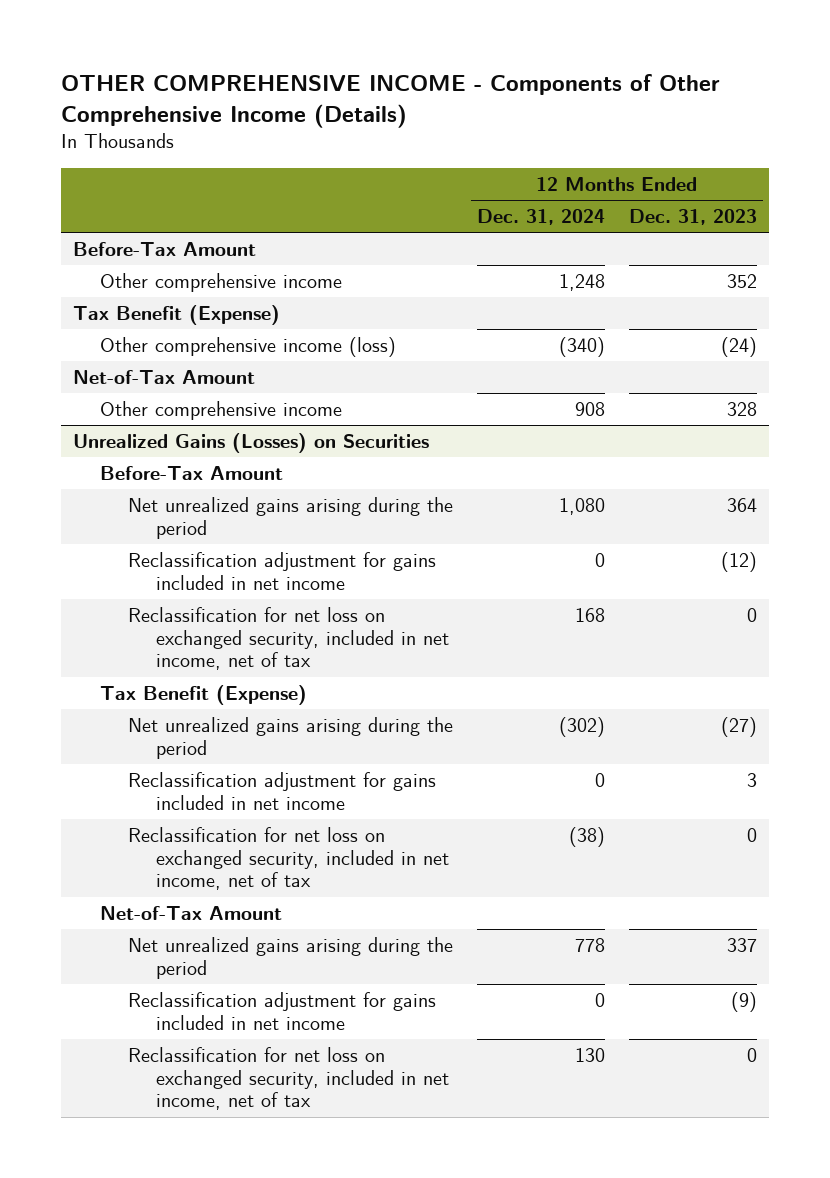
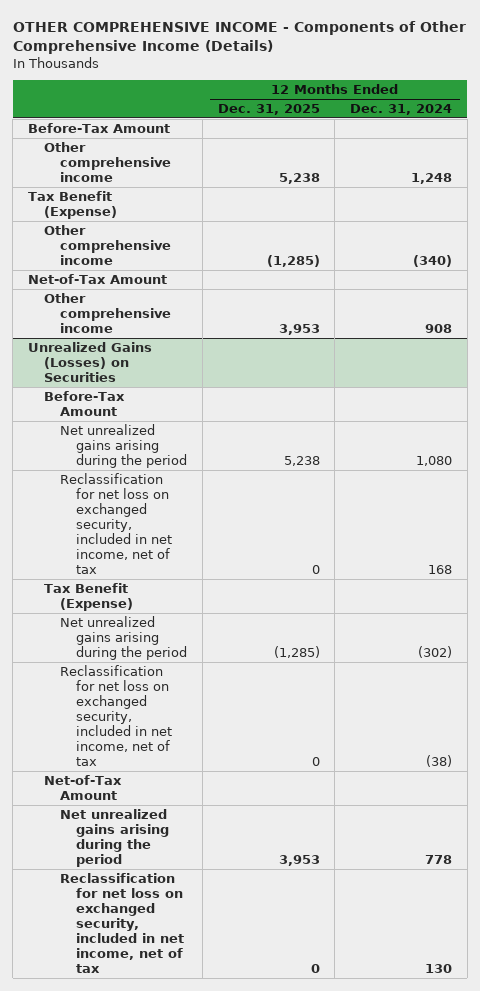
[628,209,757,226] Dec. 31, 2023 -> none
none -> [217,104,320,116] Dec. 31, 2025
[100,337,397,358] Other comprehensive income (loss) -> [44,224,172,265] Other comprehensive income
[128,552,437,590] Reclassification adjustment for gains included in net income -> none
[128,772,437,810] Reclassification adjustment for gains included in net income -> none
[128,992,437,1030] Reclassification adjustment for gains included in net income -> none

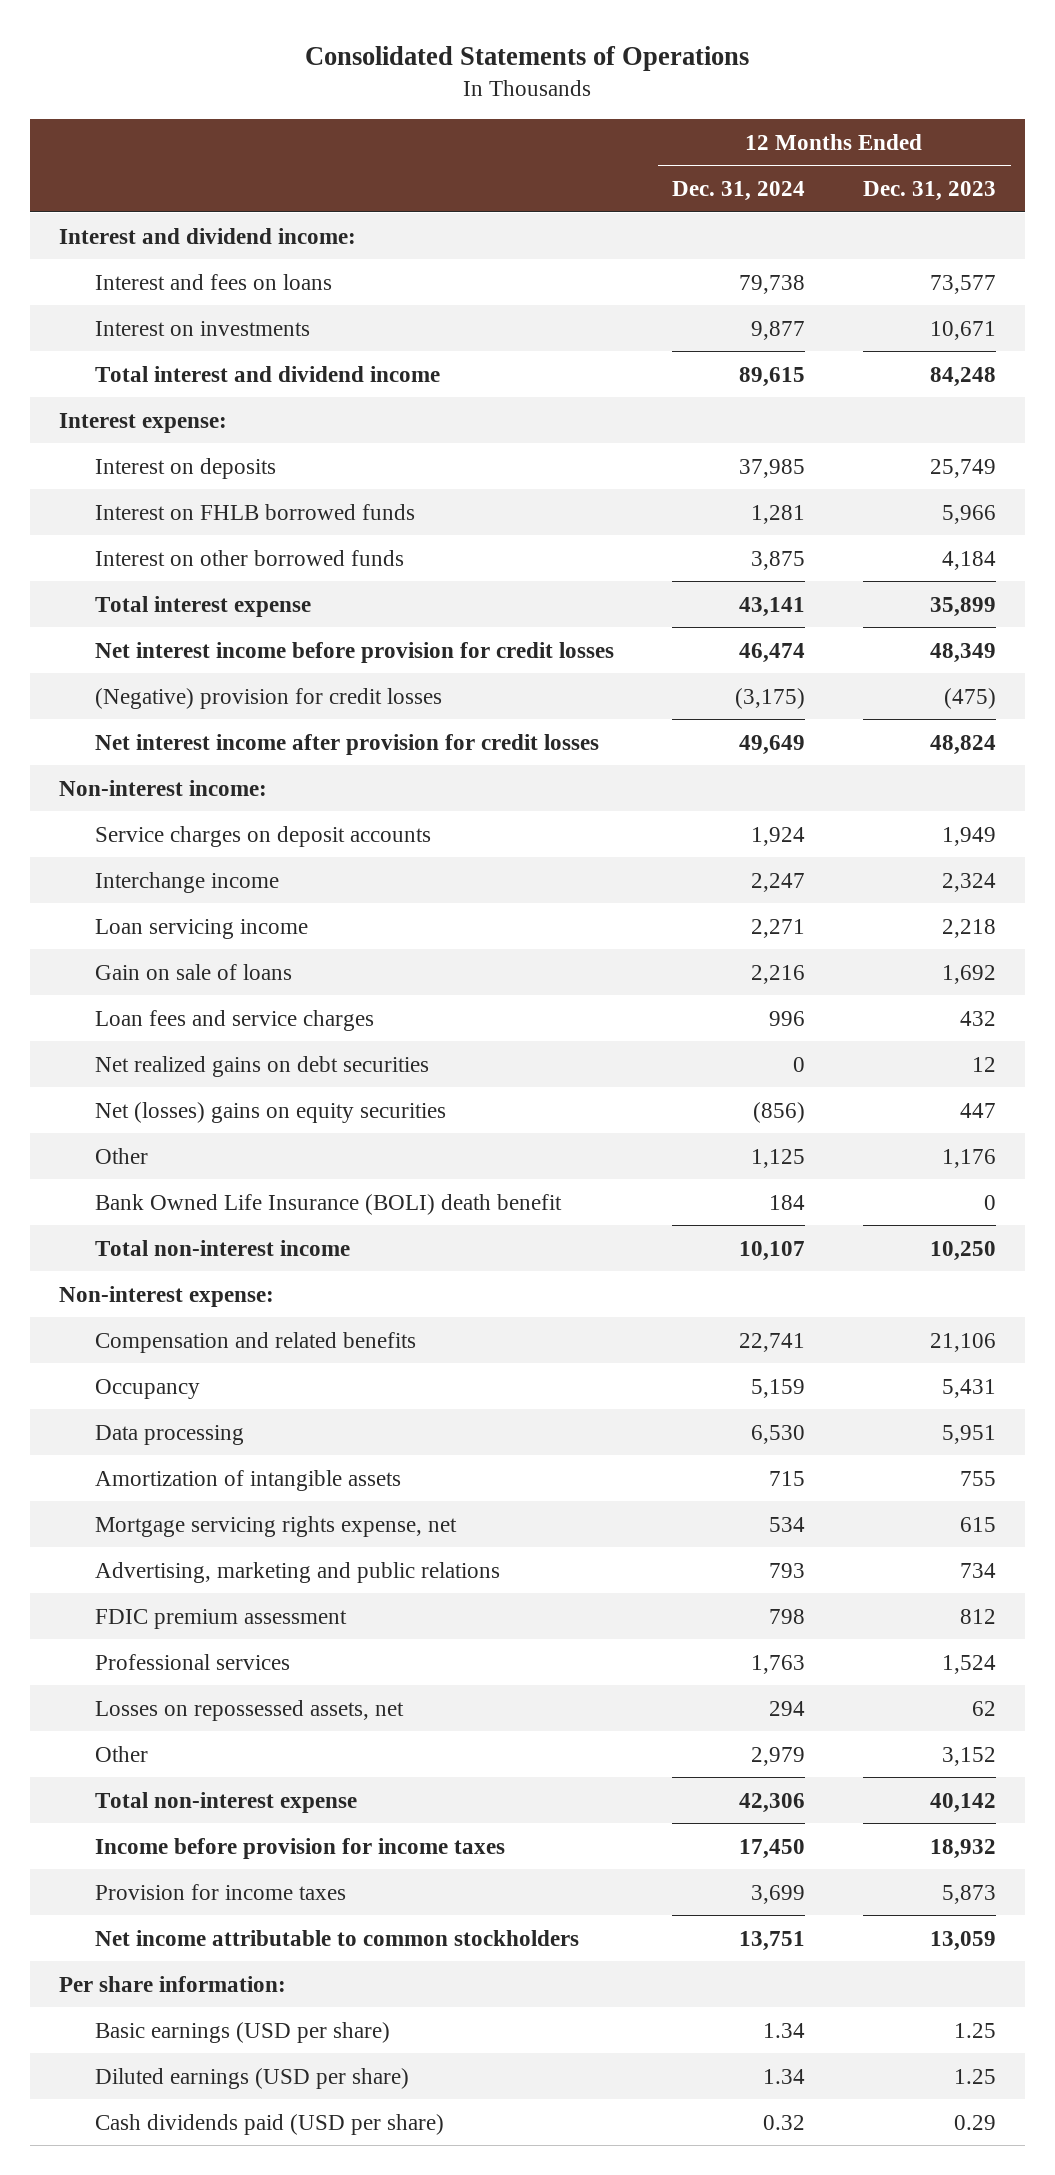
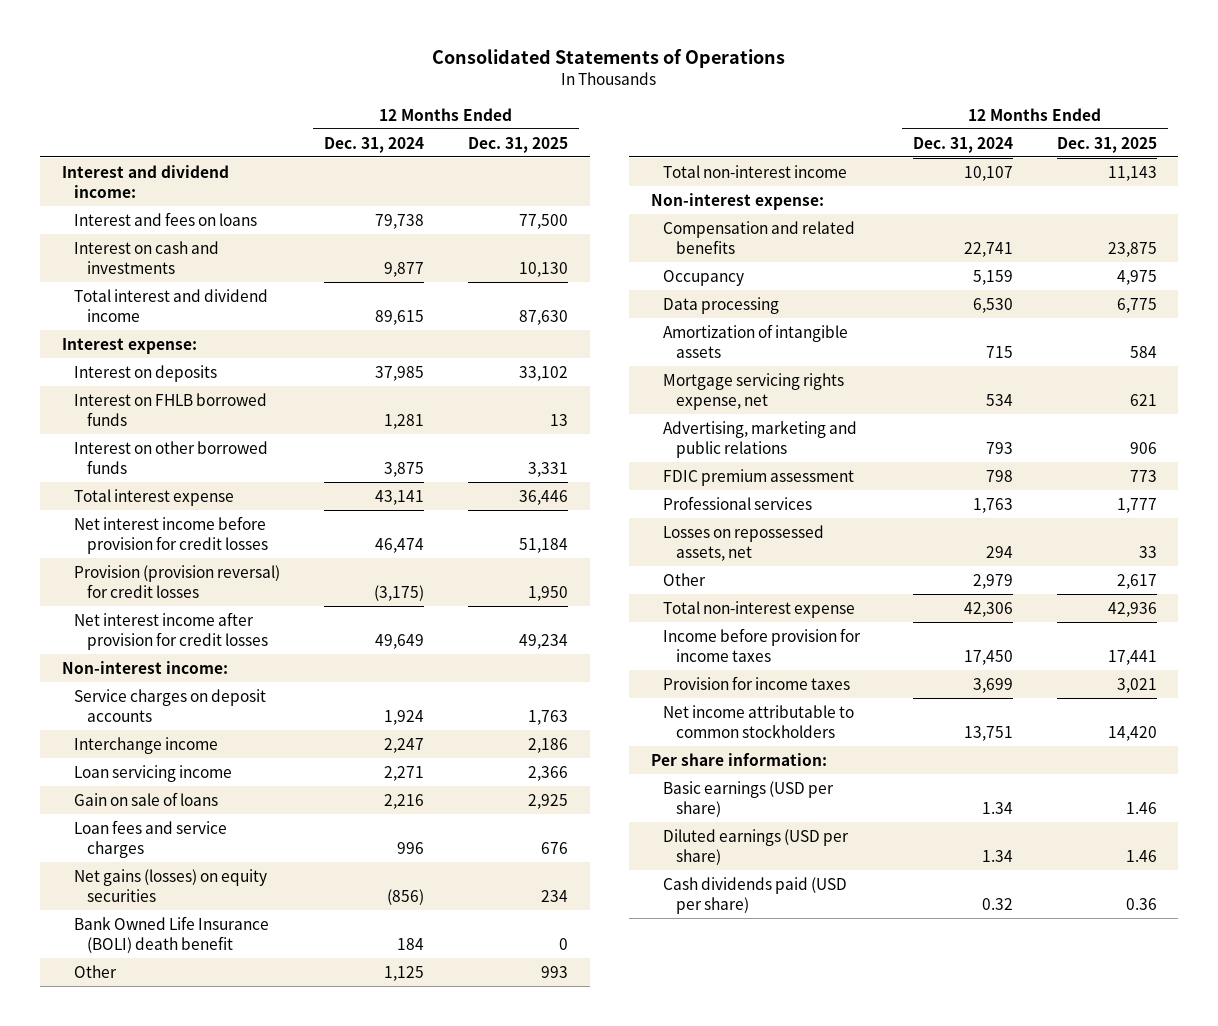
[863,181,997,202] Dec. 31, 2023 -> none
none -> [467,136,568,153] Dec. 31, 2025
[95,320,311,336] Interest on investments -> [74,240,220,274] Interest on cash and investments
[95,687,443,709] (Negative) provision for credit losses -> [74,564,281,598] Provision (provision reversal) for credit losses
[95,1055,430,1077] Net realized gains on debt securities -> none
[95,1101,447,1123] Net (losses) gains on equity securities -> [74,868,268,902] Net gains (losses) on equity securities
[95,1147,149,1164] Other -> [74,964,118,978] Other

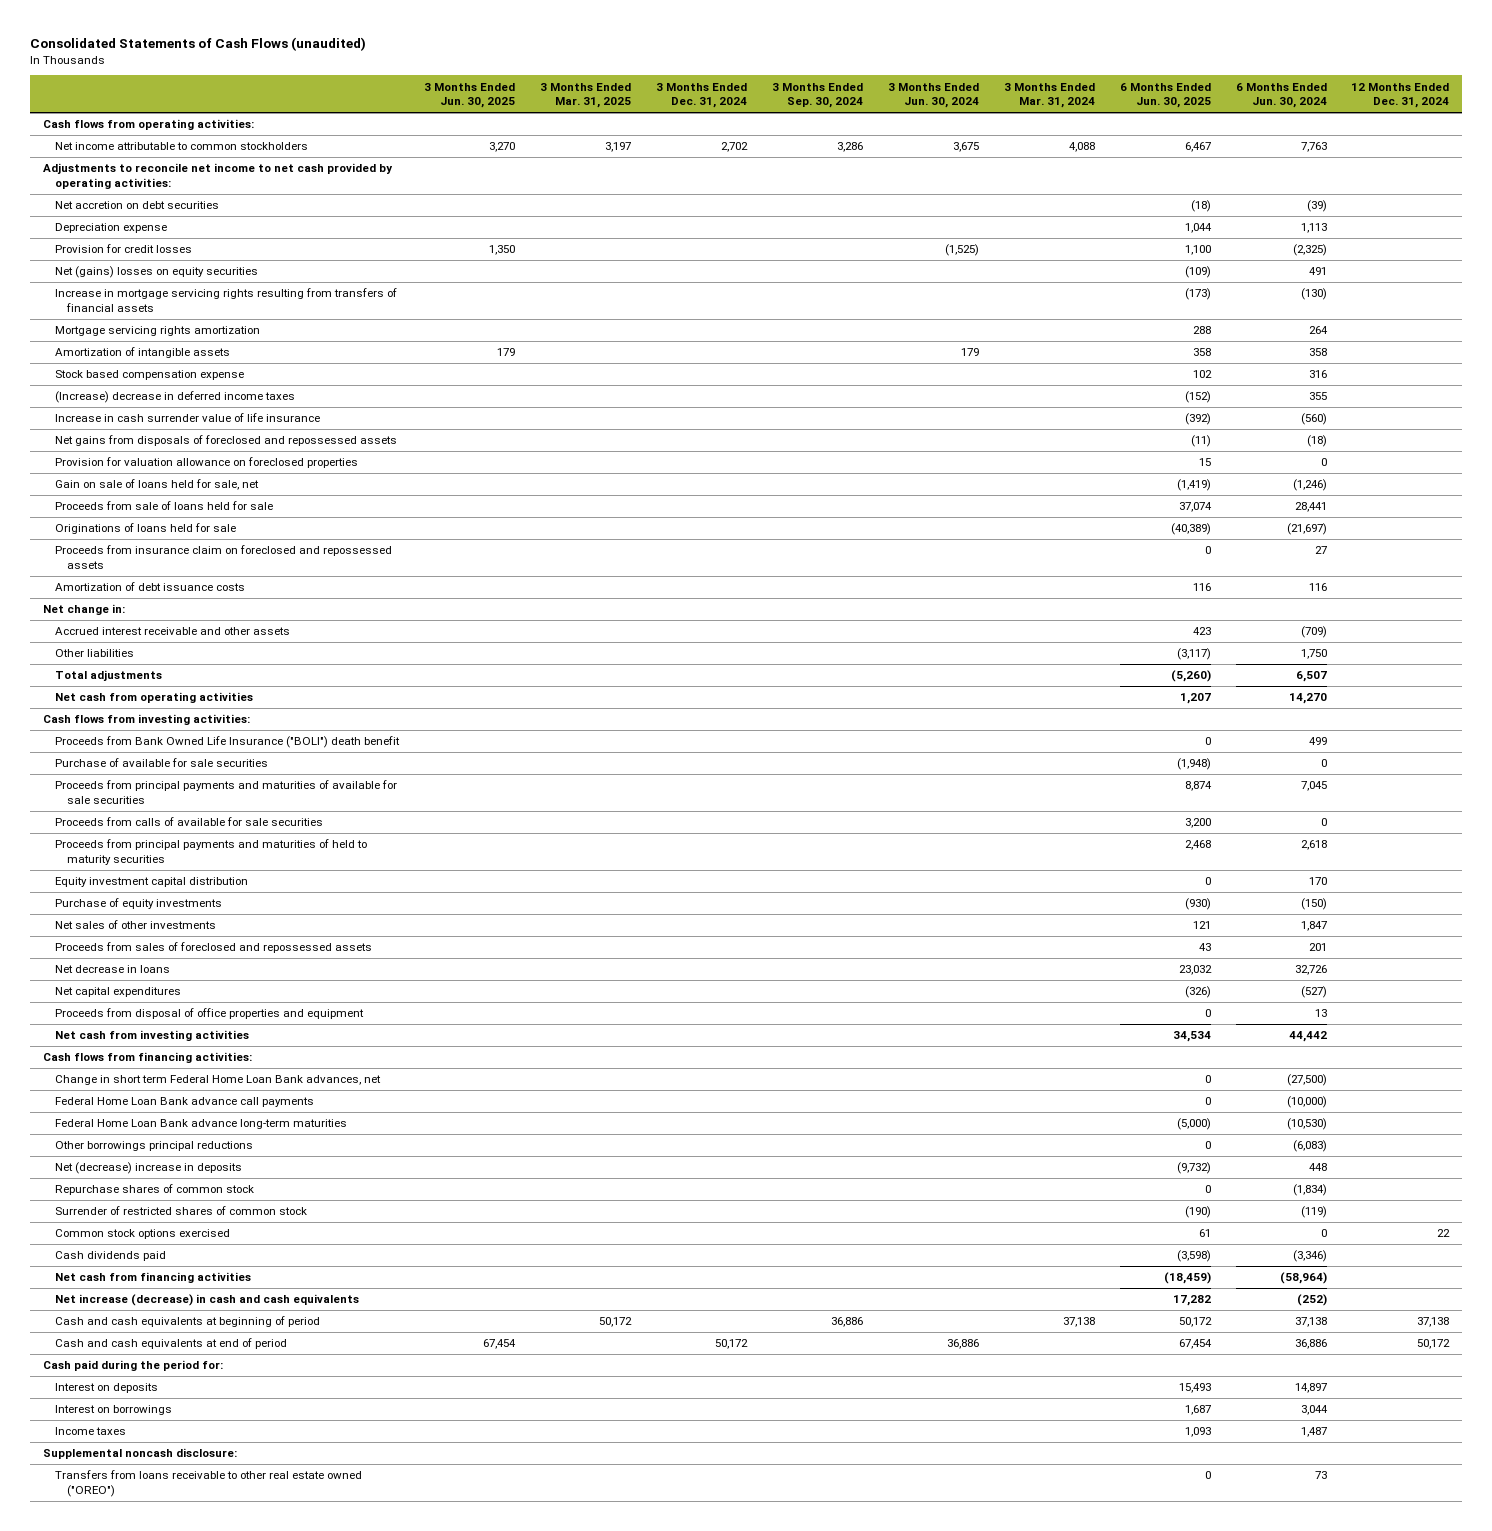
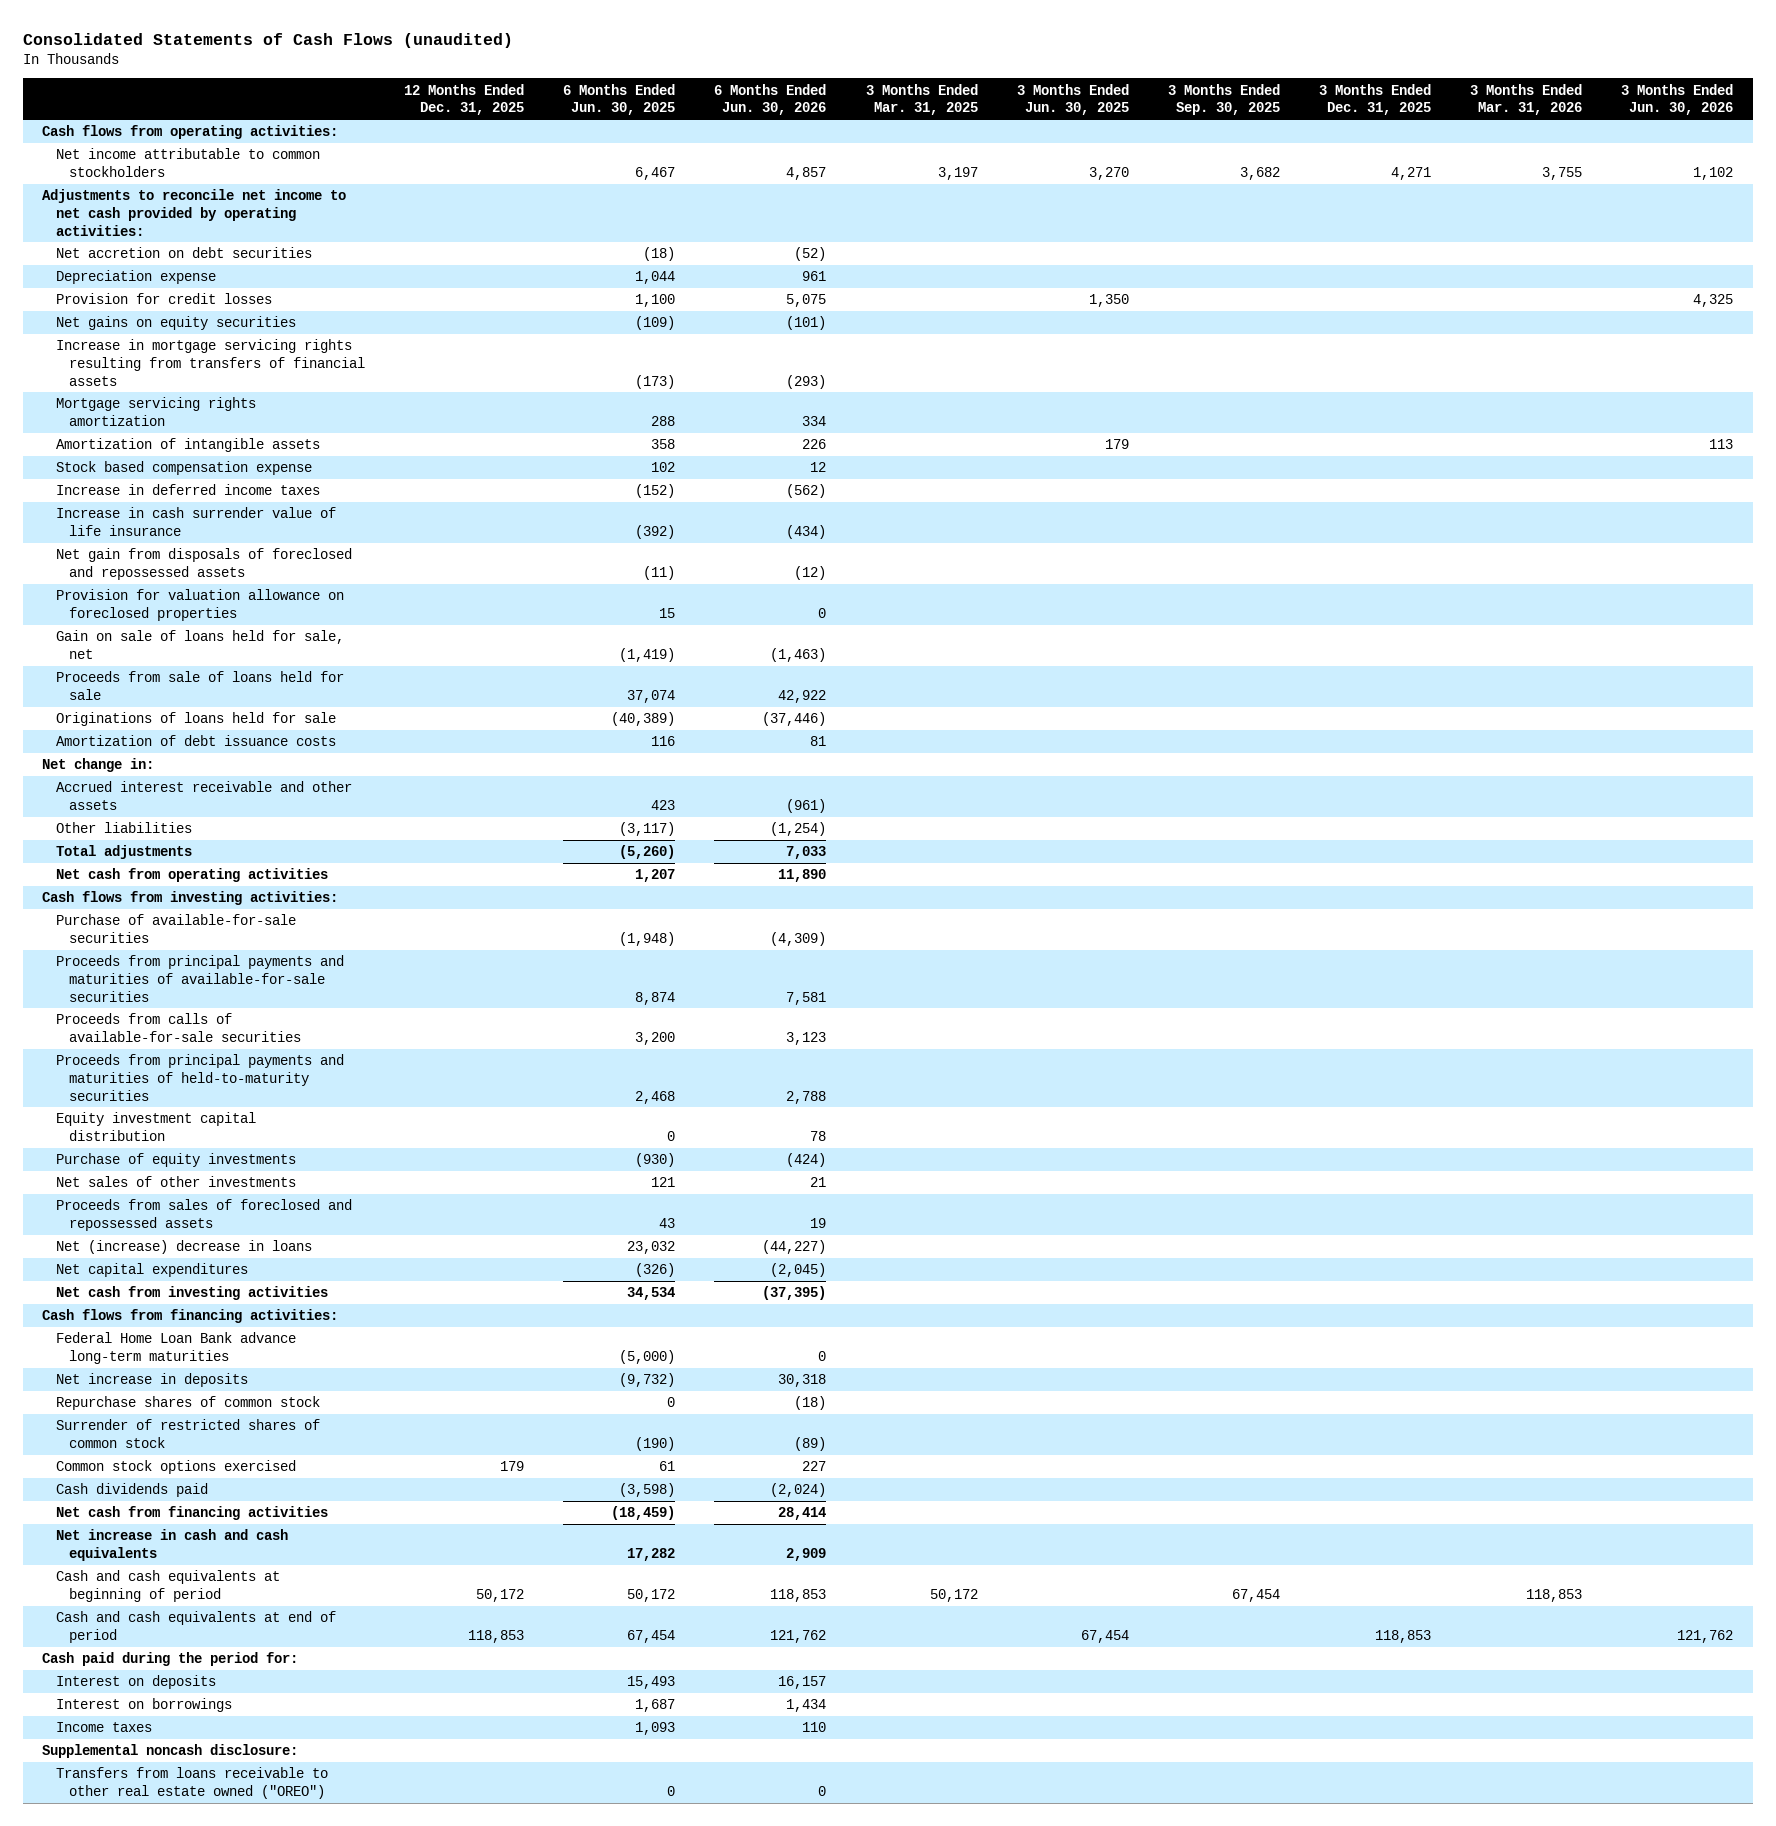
[655,82,747,109] 3 Months Ended Dec. 31, 2024 -> none
[771,82,863,109] 3 Months Ended Sep. 30, 2024 -> none
[887,82,979,109] 3 Months Ended Jun. 30, 2024 -> none
[1003,82,1095,109] 3 Months Ended Mar. 31, 2024 -> none
[1235,82,1327,109] 6 Months Ended Jun. 30, 2024 -> none
[1351,82,1450,109] 12 Months Ended Dec. 31, 2024 -> none
none -> [404,83,525,116] 12 Months Ended Dec. 31, 2025
none -> [714,83,827,116] 6 Months Ended Jun. 30, 2026
none -> [1167,83,1280,116] 3 Months Ended Sep. 30, 2025
none -> [1318,83,1431,116] 3 Months Ended Dec. 31, 2025
none -> [1470,83,1583,116] 3 Months Ended Mar. 31, 2026
none -> [1621,83,1734,116] 3 Months Ended Jun. 30, 2026
[55,266,259,279] Net (gains) losses on equity securities -> [55,316,296,331] Net gains on equity securities
[55,391,296,404] (Increase) decrease in deferred income taxes -> [55,484,320,496] Increase in deferred income taxes
[55,435,398,447] Net gains from disposals of foreclosed and repossessed assets -> [55,548,352,580] Net gain from disposals of foreclosed and repossessed assets
[55,545,393,570] Proceeds from insurance claim on foreclosed and repossessed assets -> none
[55,736,401,749] Proceeds from Bank Owned Life Insurance ("BOLI") death benefit -> none
[55,758,269,768] Purchase of available for sale securities -> [55,914,296,943] Purchase of available-for-sale securities
[55,780,398,805] Proceeds from principal payments and maturities of available for sale securities -> [55,955,344,1002] Proceeds from principal payments and maturities of available-for-sale securities
[55,817,324,827] Proceeds from calls of available for sale securities -> [55,1013,301,1042] Proceeds from calls of available-for-sale securities
[55,839,368,866] Proceeds from principal payments and maturities of held to maturity securities -> [55,1054,344,1101] Proceeds from principal payments and maturities of held-to-maturity securities
[55,965,171,974] Net decrease in loans -> [55,1240,312,1255] Net (increase) decrease in loans
[55,1008,365,1020] Proceeds from disposal of office properties and equipment -> none
[55,1075,382,1086] Change in short term Federal Home Loan Bank advances, net -> none
[55,1097,315,1108] Federal Home Loan Bank advance call payments -> none
[55,1141,254,1152] Other borrowings principal reductions -> none
[55,1162,243,1175] Net (decrease) increase in deposits -> [55,1373,248,1388] Net increase in deposits
[55,1294,360,1307] Net increase (decrease) in cash and cash equivalents -> [55,1529,288,1561] Net increase in cash and cash equivalents

